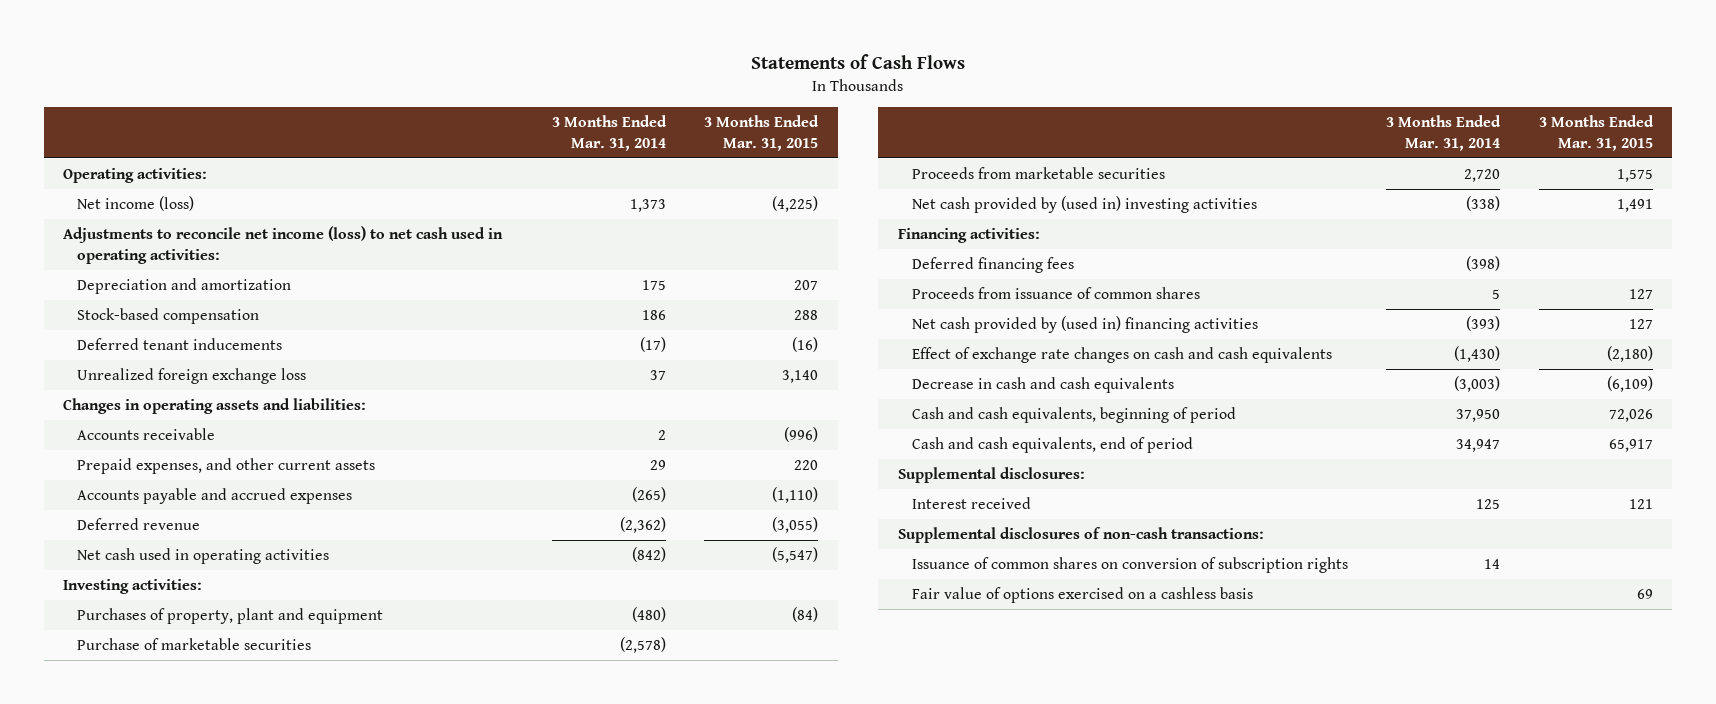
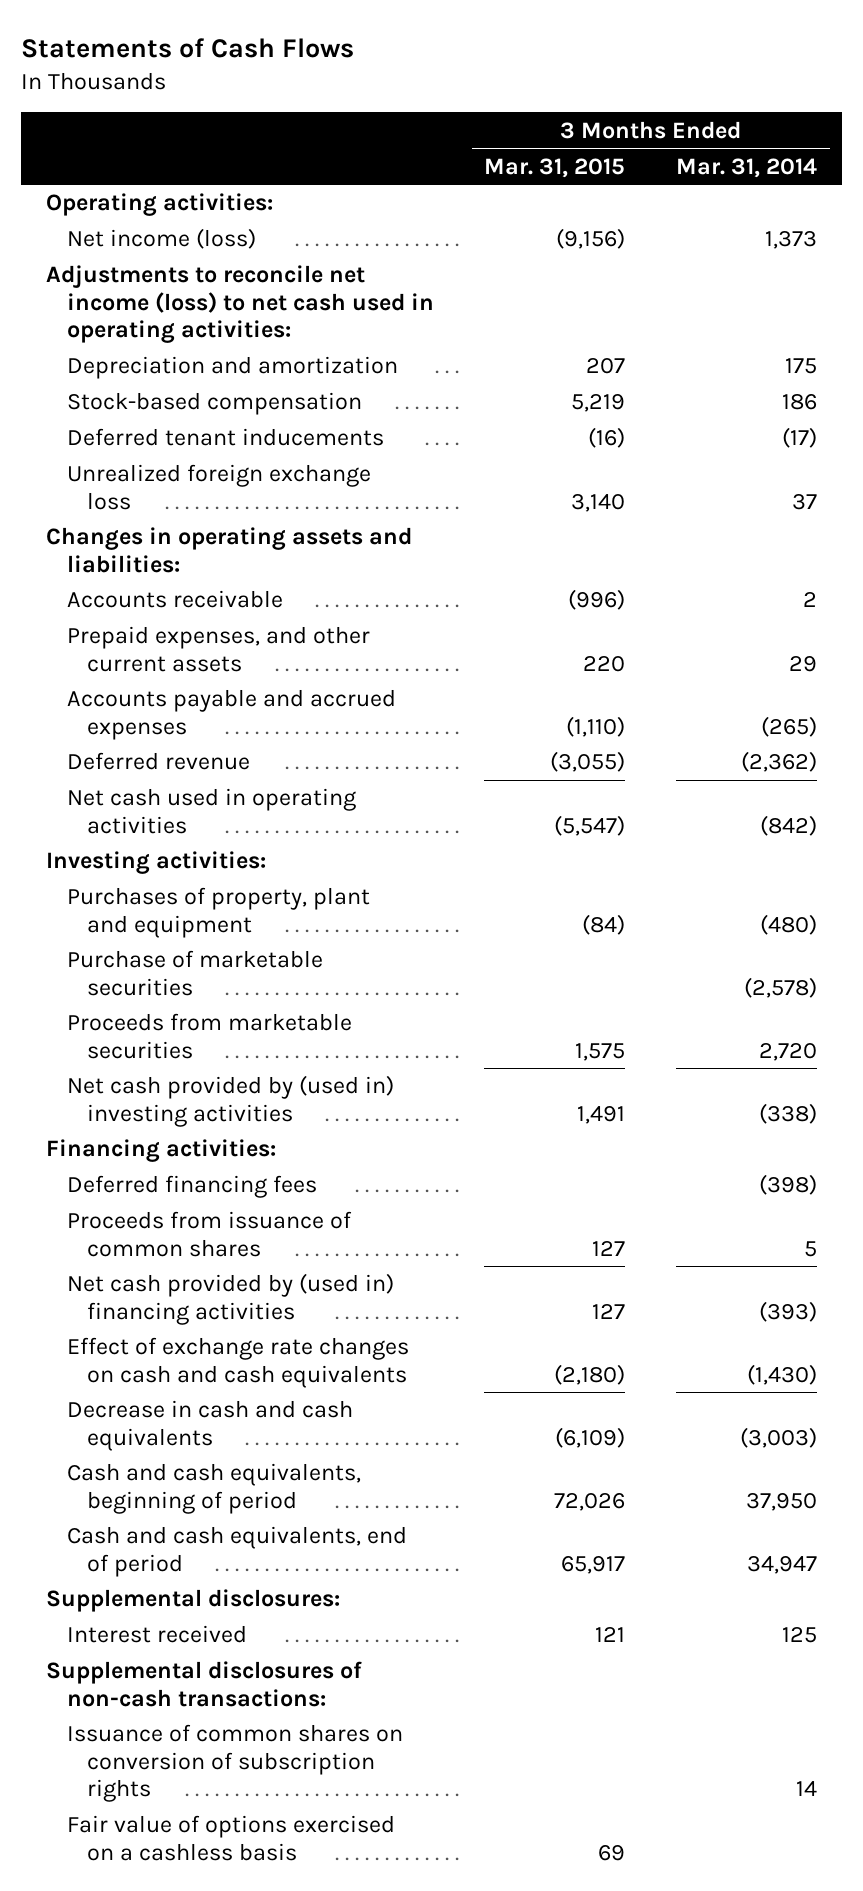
[772,196,819,213] (4,225) -> [556,228,626,250] (9,156)
[794,310,819,321] 288 -> [571,394,626,413] 5,219

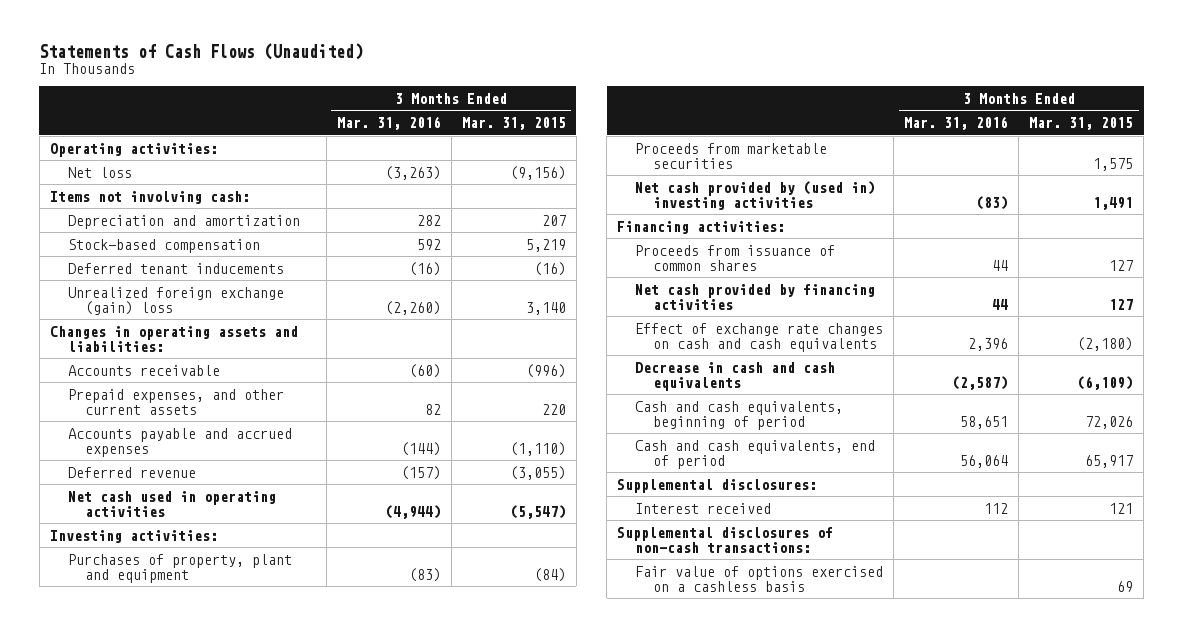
[21,38,355,59] Statements of Cash Flows -> [39,42,364,60] Statements of Cash Flows (Unaudited)
[675,157,817,178] Mar. 31, 2014 -> none
none -> [336,116,441,131] Mar. 31, 2016
[46,265,434,344] Adjustments to reconcile net income (loss) to net cash used in operating activities: -> none
[66,228,256,250] Net income (loss) -> [67,166,132,178] Net loss
none -> [49,190,250,204] Items not involving cash:
[66,464,371,510] Unrealized foreign exchange loss -> [67,286,284,315] Unrealized foreign exchange (gain) loss
[66,950,323,996] Purchase of marketable securities -> none
[66,1175,317,1199] Deferred financing fees -> none
[66,1273,394,1325] Net cash provided by (used in) financing activities -> [635,283,876,310] Net cash provided by financing activities
[66,1724,403,1803] Issuance of common shares on conversion of subscription rights -> none

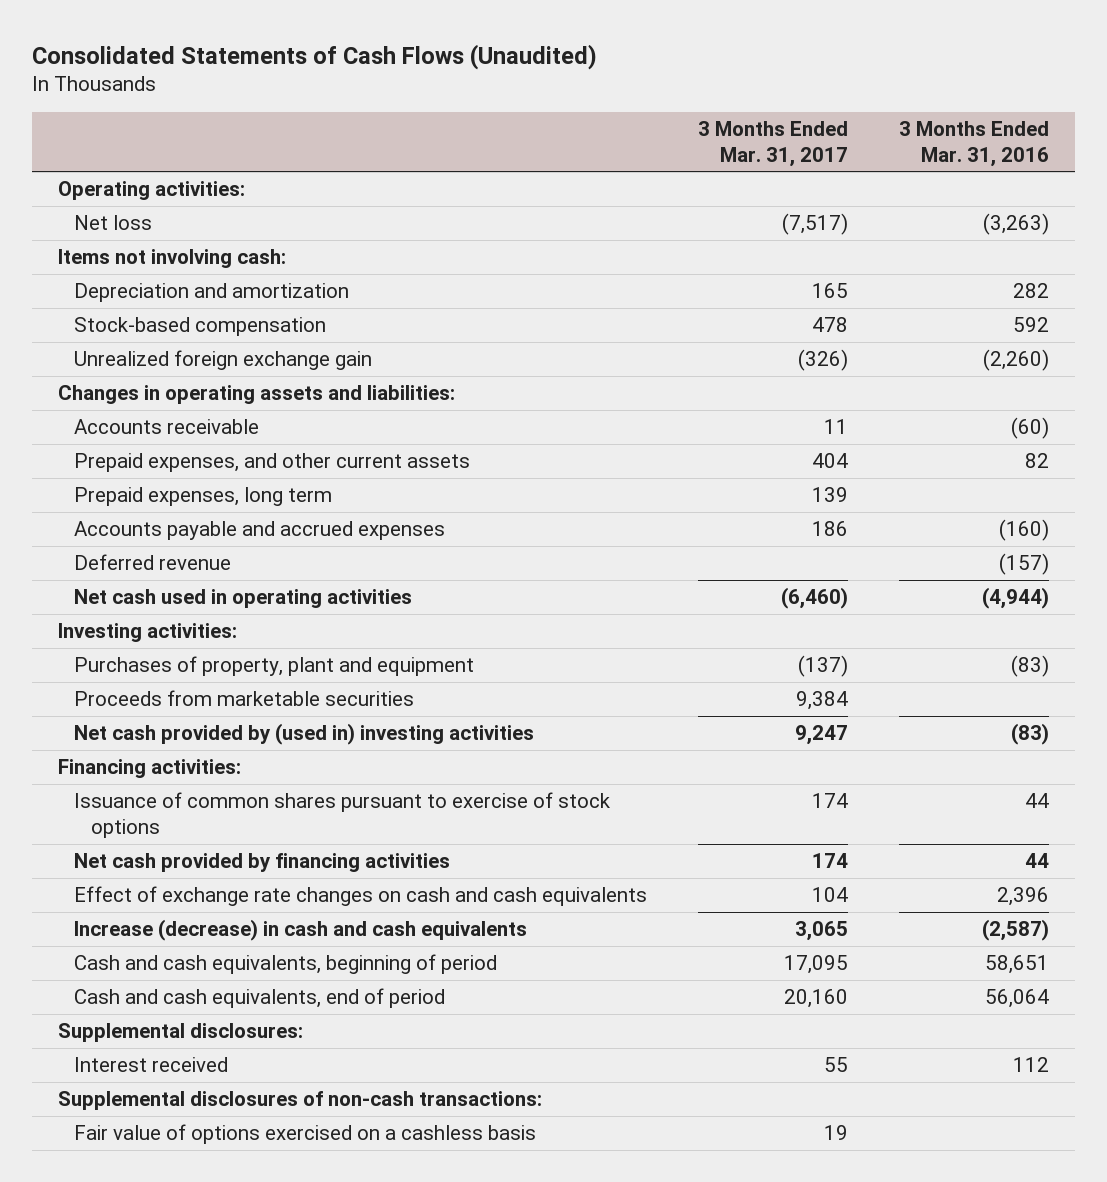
[39,42,364,60] Statements of Cash Flows (Unaudited) -> [32,43,598,70] Consolidated Statements of Cash Flows (Unaudited)
[461,117,566,131] Mar. 31, 2015 -> none
none -> [698,120,849,167] 3 Months Ended Mar. 31, 2017
[67,262,284,274] Deferred tenant inducements -> none
[67,286,284,315] Unrealized foreign exchange (gain) loss -> [74,350,373,371] Unrealized foreign exchange gain
none -> [74,487,333,507] Prepaid expenses, long term
[400,441,441,456] (144) -> [999,519,1050,542] (160)
[635,244,836,271] Proceeds from issuance of common shares -> none
none -> [74,792,611,838] Issuance of common shares pursuant to exercise of stock options
[635,361,836,391] Decrease in cash and cash equivalents -> [74,919,528,942] Increase (decrease) in cash and cash equivalents

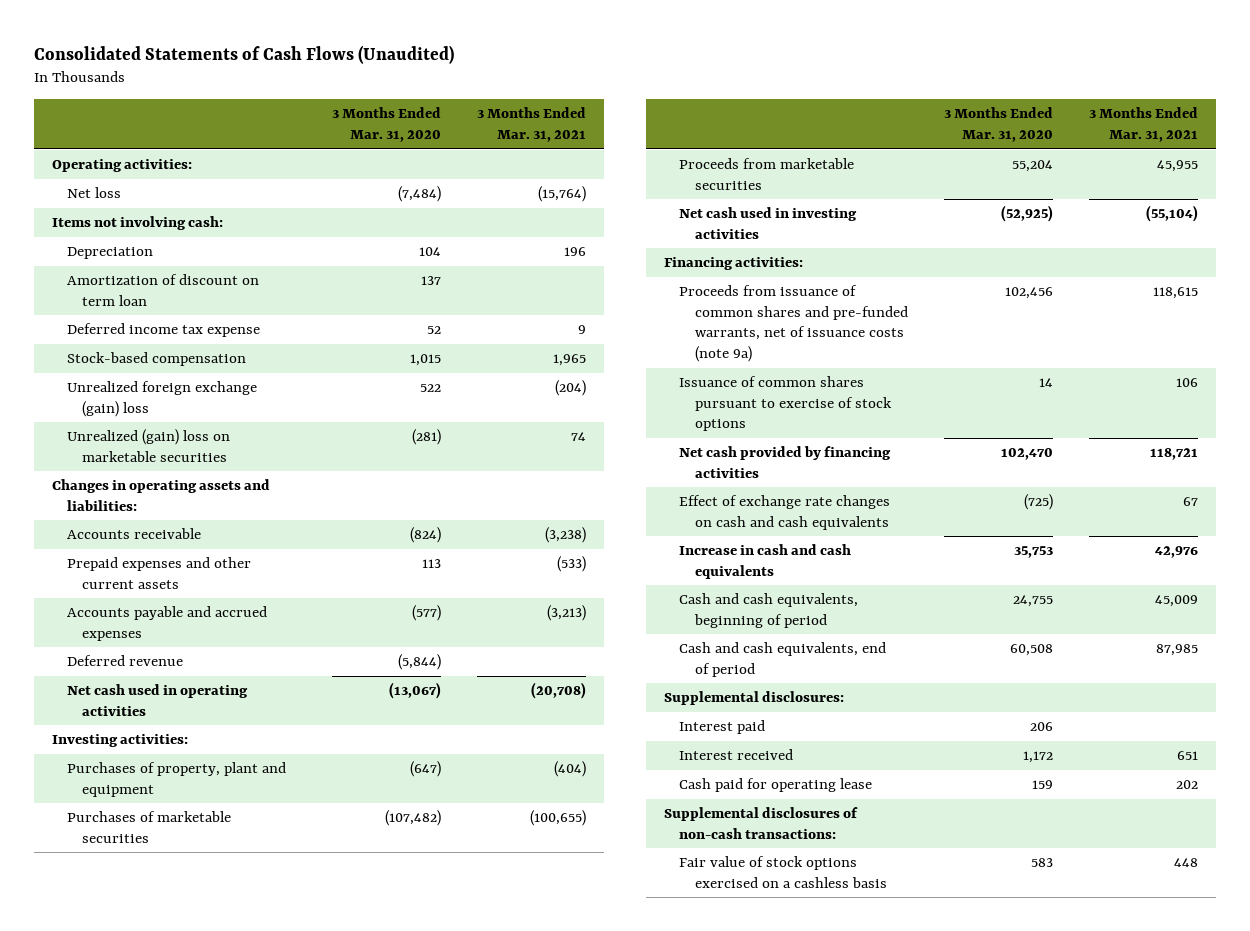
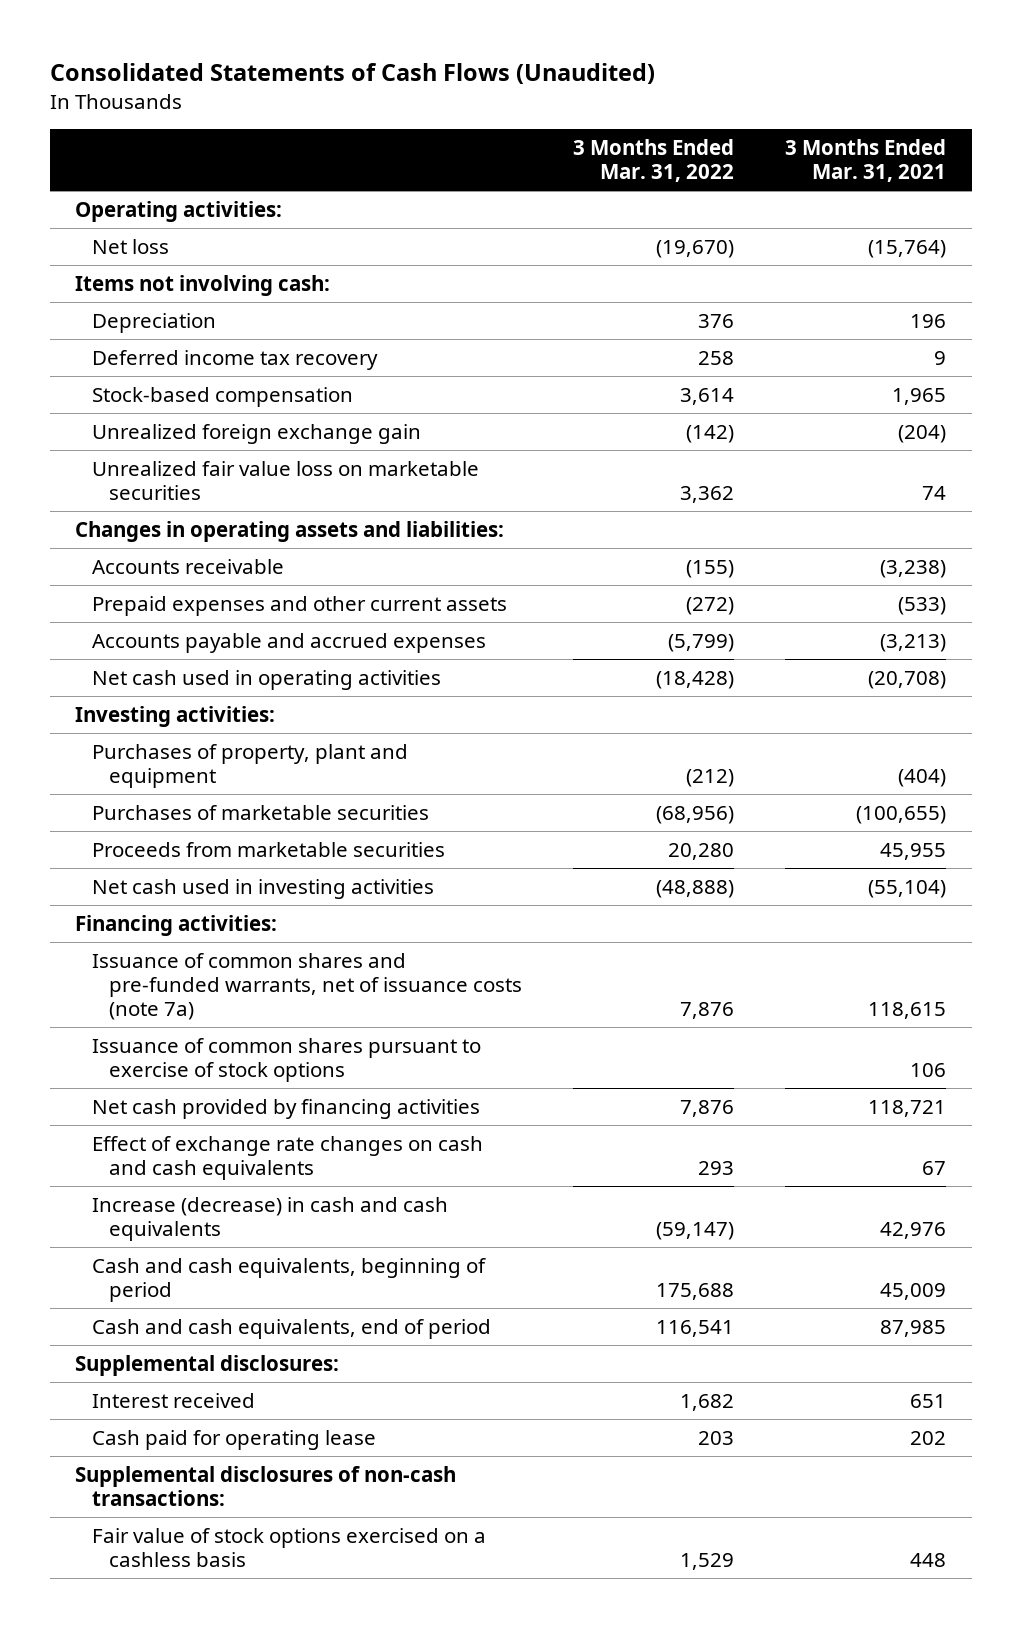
[331,107,441,142] 3 Months Ended Mar. 31, 2020 -> none
none -> [573,139,735,182] 3 Months Ended Mar. 31, 2022
[67,274,260,306] Amortization of discount on term loan -> none
[67,323,261,338] Deferred income tax expense -> [92,349,379,370] Deferred income tax recovery
[67,381,258,417] Unrealized foreign exchange (gain) loss -> [92,423,422,444] Unrealized foreign exchange gain
[67,429,231,462] Unrealized (gain) loss on marketable securities -> [92,460,480,500] Unrealized fair value loss on marketable securities
[67,655,184,667] Deferred revenue -> none
[679,285,908,362] Proceeds from issuance of common shares and pre-funded warrants, net of issuance costs (note 9a) -> [92,952,523,1020] Issuance of common shares and pre-funded warrants, net of issuance costs (note 7a)
[679,544,852,579] Increase in cash and cash equivalents -> [92,1196,449,1241] Increase (decrease) in cash and cash equivalents
[679,720,766,735] Interest paid -> none

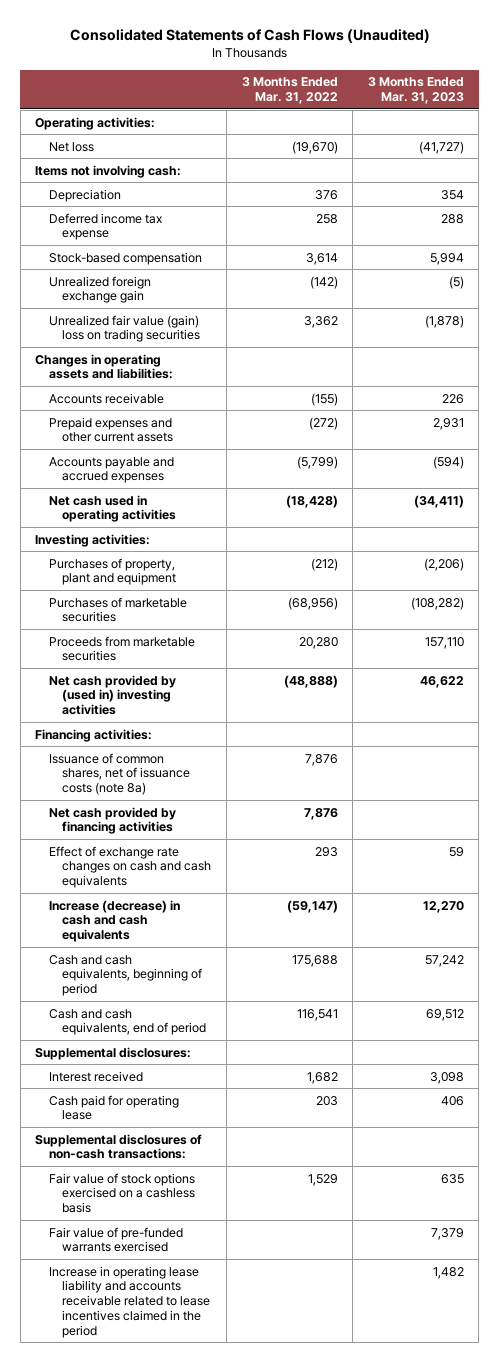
[785,139,947,182] 3 Months Ended Mar. 31, 2021 -> none
none -> [367,77,464,104] 3 Months Ended Mar. 31, 2023
[92,349,379,370] Deferred income tax recovery -> [48,212,162,241] Deferred income tax expense
[92,460,480,500] Unrealized fair value loss on marketable securities -> [48,314,201,343] Unrealized fair value (gain) loss on trading securities
[92,878,435,899] Net cash used in investing activities -> [48,674,176,716] Net cash provided by (used in) investing activities
[92,1037,482,1082] Issuance of common shares pursuant to exercise of stock options -> none
[92,952,523,1020] Issuance of common shares and pre-funded warrants, net of issuance costs (note 7a) -> [48,752,191,796] Issuance of common shares, net of issuance costs (note 8a)
none -> [48,1226,183,1253] Fair value of pre-funded warrants exercised
none -> [48,1265,211,1338] Increase in operating lease liability and accounts receivable related to lease incentives claimed in the period

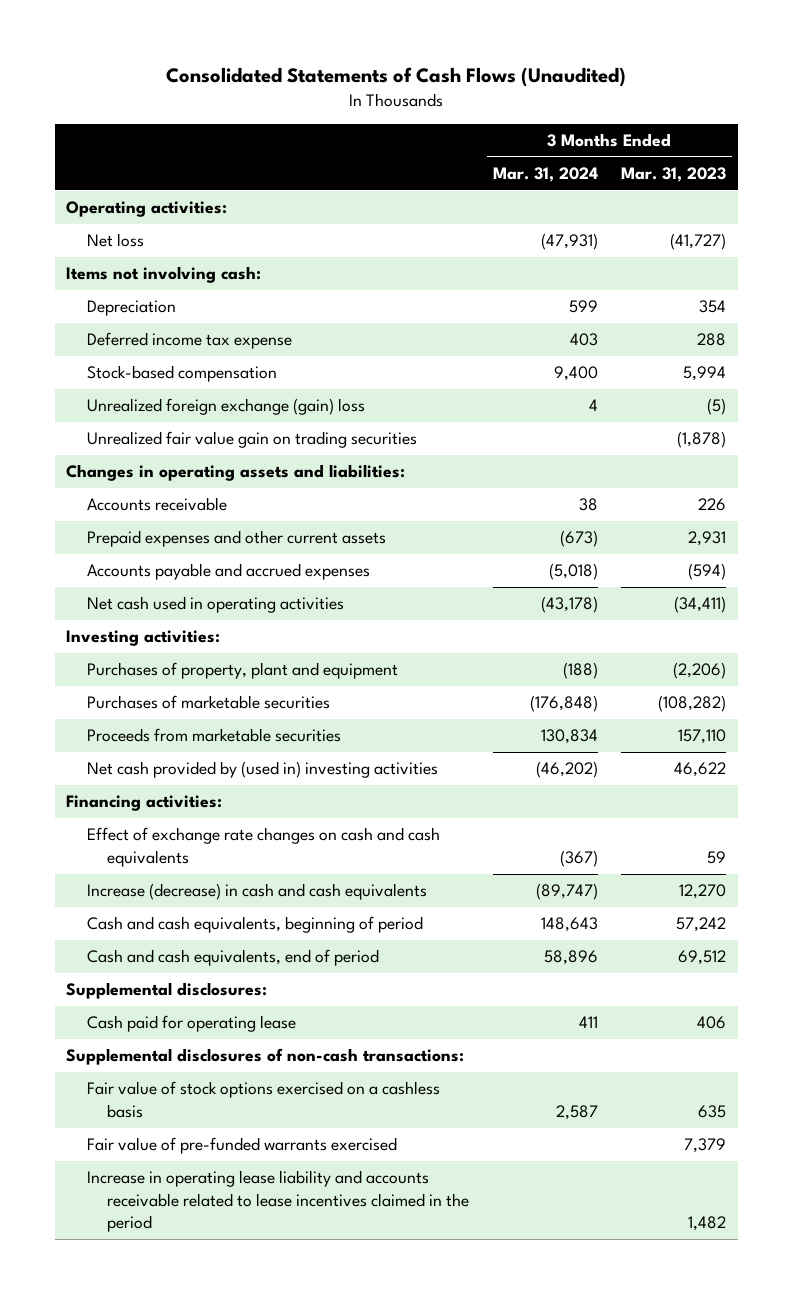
[241,77,338,104] 3 Months Ended Mar. 31, 2022 -> none
none -> [492,166,598,182] Mar. 31, 2024
[48,275,151,304] Unrealized foreign exchange gain -> [86,398,365,416] Unrealized foreign exchange (gain) loss
[48,314,201,343] Unrealized fair value (gain) loss on trading securities -> [86,431,417,449] Unrealized fair value gain on trading securities
[48,752,191,796] Issuance of common shares, net of issuance costs (note 8a) -> none
[48,806,176,835] Net cash provided by financing activities -> none
[48,1070,143,1082] Interest received -> none

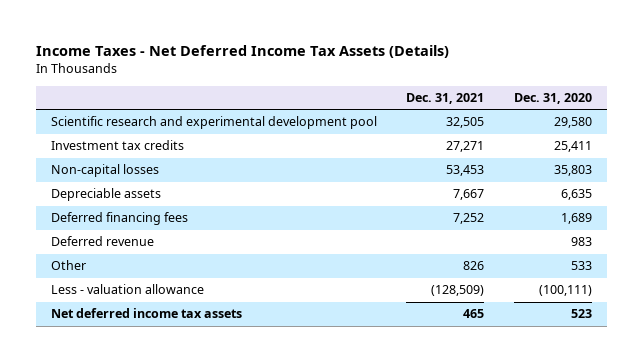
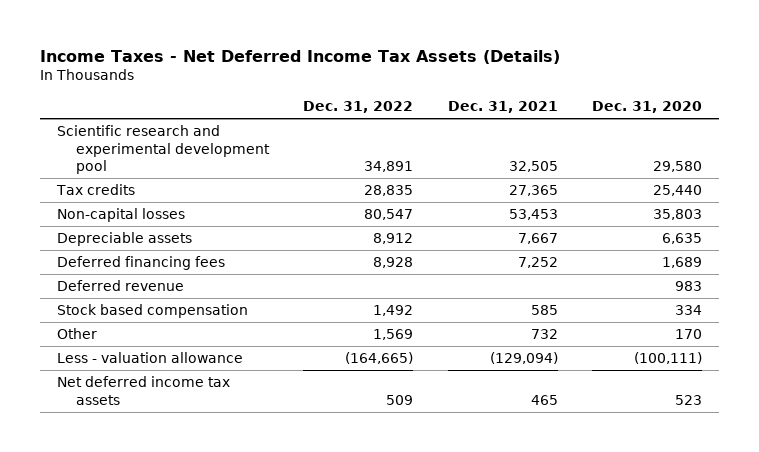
none -> [303,101,414,114] Dec. 31, 2022
[50,140,184,151] Investment tax credits -> [56,184,136,196] Tax credits
[446,141,485,153] 27,271 -> [508,185,558,197] 27,365
[553,141,592,153] 25,411 -> [652,185,702,197] 25,440
none -> [57,304,249,319] Stock based compensation
[463,261,485,271] 826 -> [530,329,558,340] 732
[570,261,592,271] 533 -> [674,329,702,340] 170
[431,285,485,297] (128,509) -> [489,352,558,365] (129,094)

